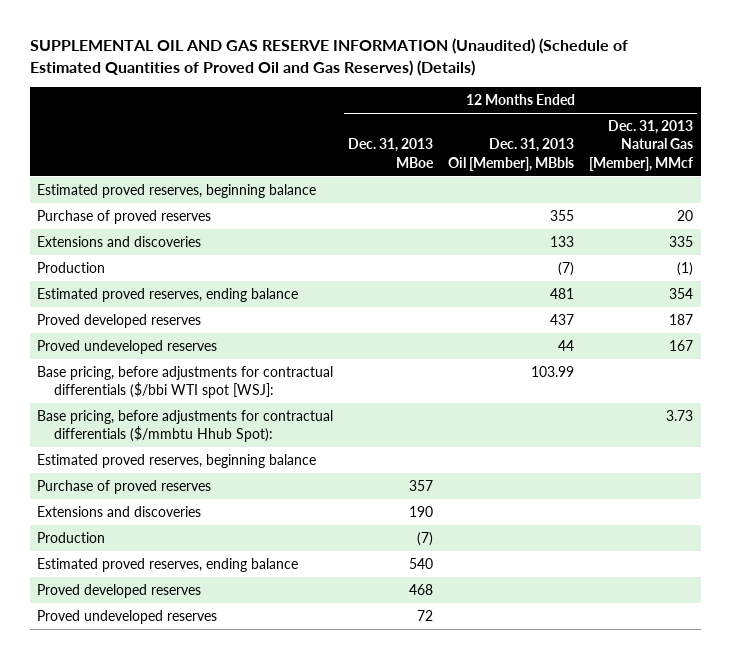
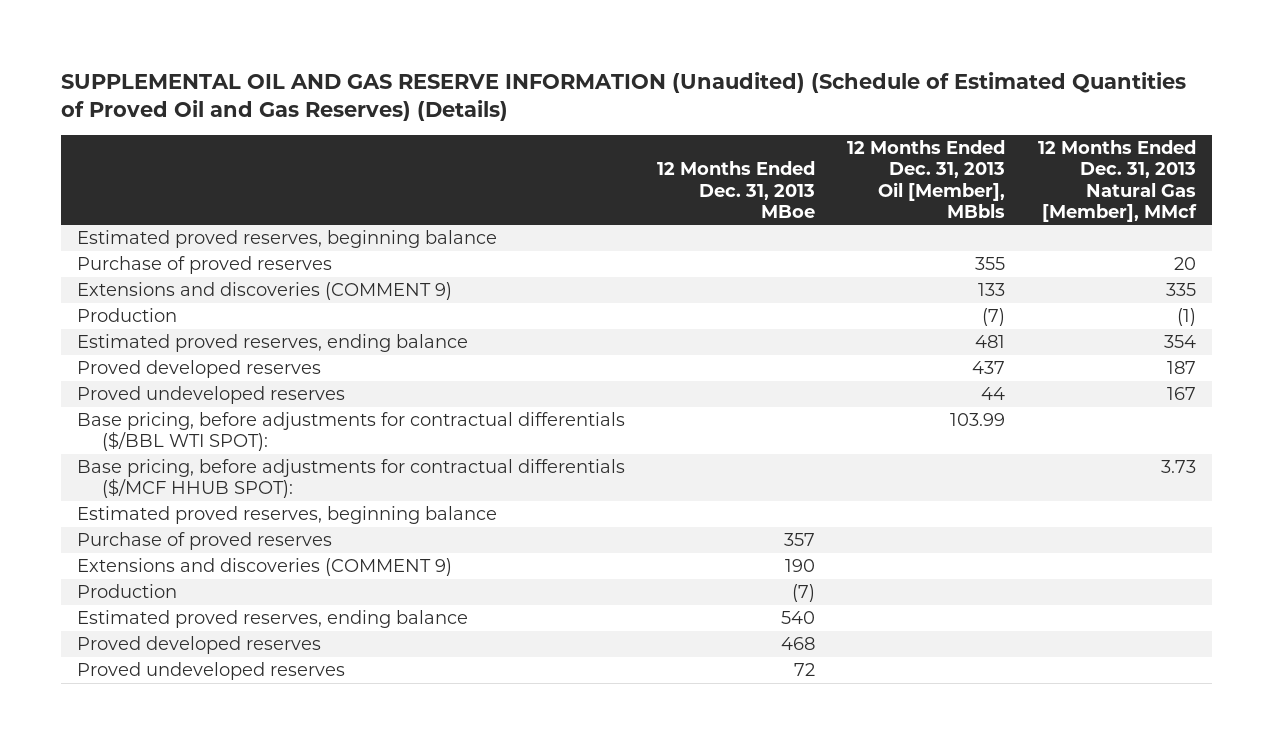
[37,236,202,248] Extensions and discoveries -> [77,282,453,301] Extensions and discoveries (COMMENT 9)
[37,366,334,399] Base pricing, before adjustments for contractual differentials ($/bbi WTI spot [WSJ]: -> [77,412,626,452] Base pricing, before adjustments for contractual differentials ($/BBL WTI SPOT):
[37,410,334,443] Base pricing, before adjustments for contractual differentials ($/mmbtu Hhub Spot): -> [77,459,626,499] Base pricing, before adjustments for contractual differentials ($/MCF HHUB SPOT):
[37,506,202,518] Extensions and discoveries -> [77,558,453,577] Extensions and discoveries (COMMENT 9)

